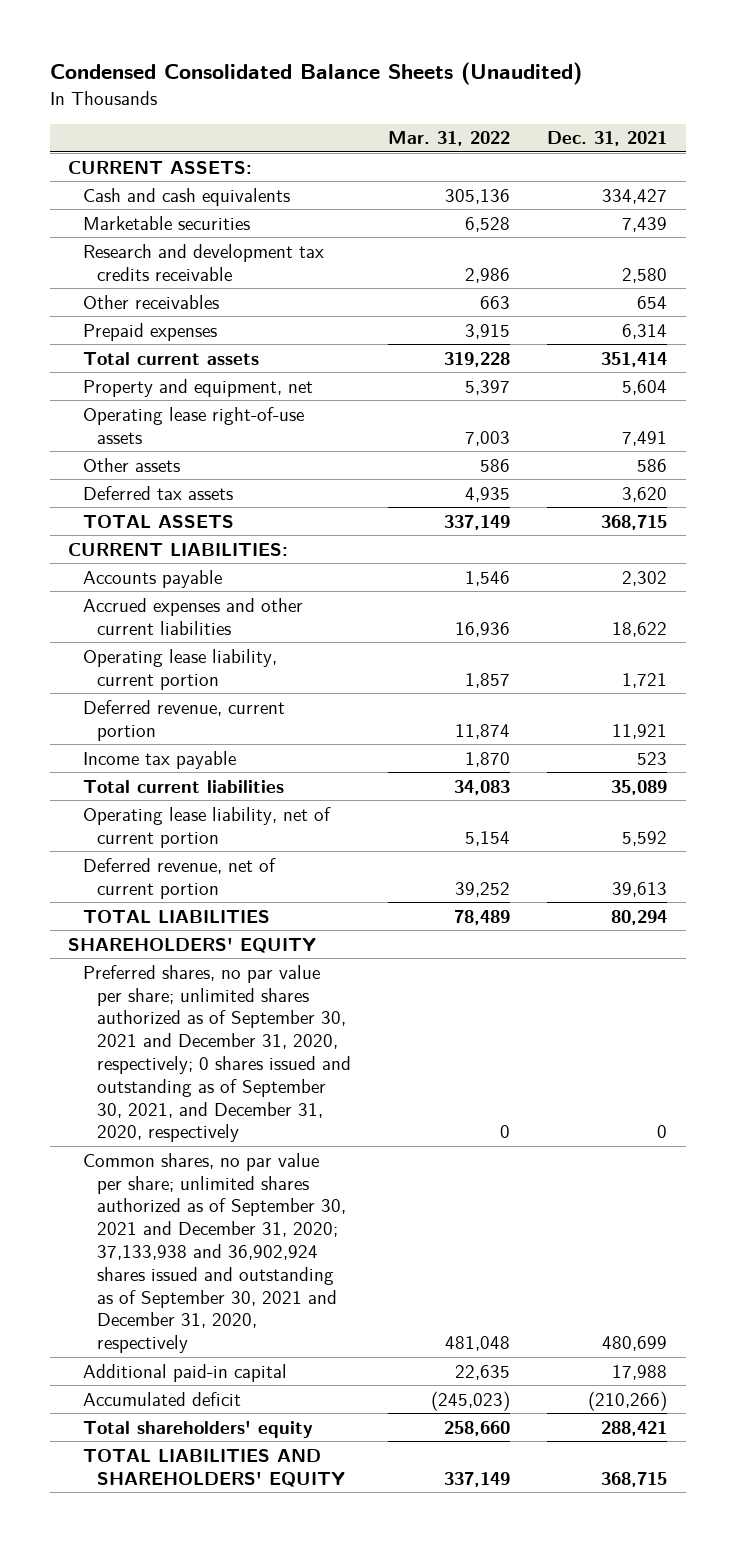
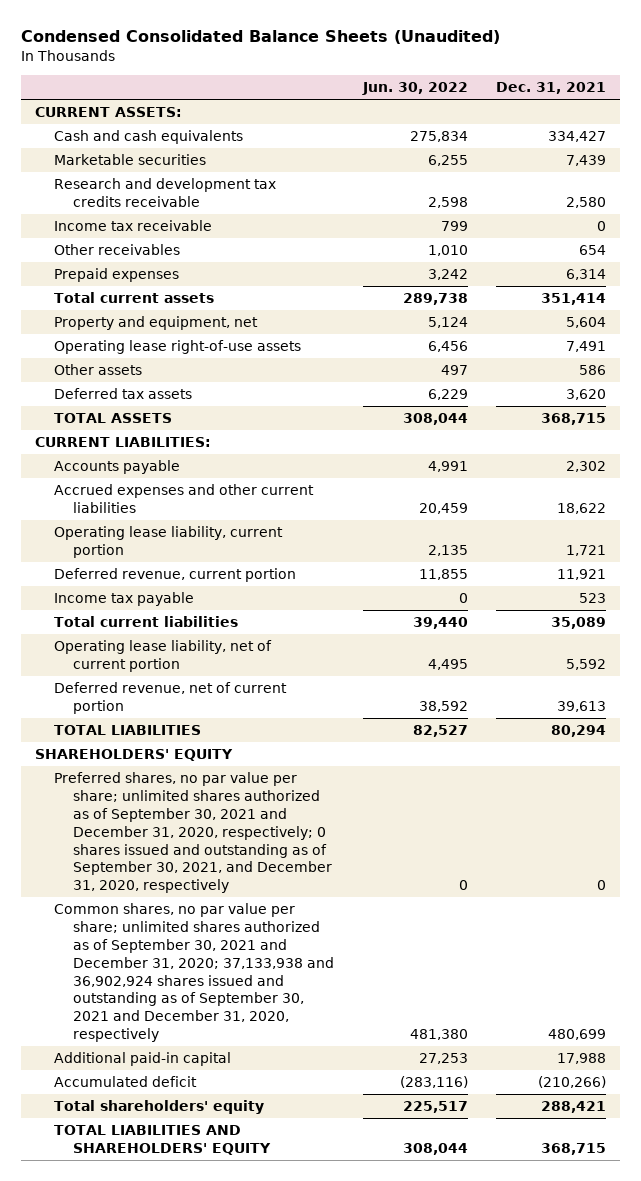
[388,131,511,147] Mar. 31, 2022 -> none
none -> [361,81,468,95] Jun. 30, 2022
none -> [54,220,213,232] Income tax receivable

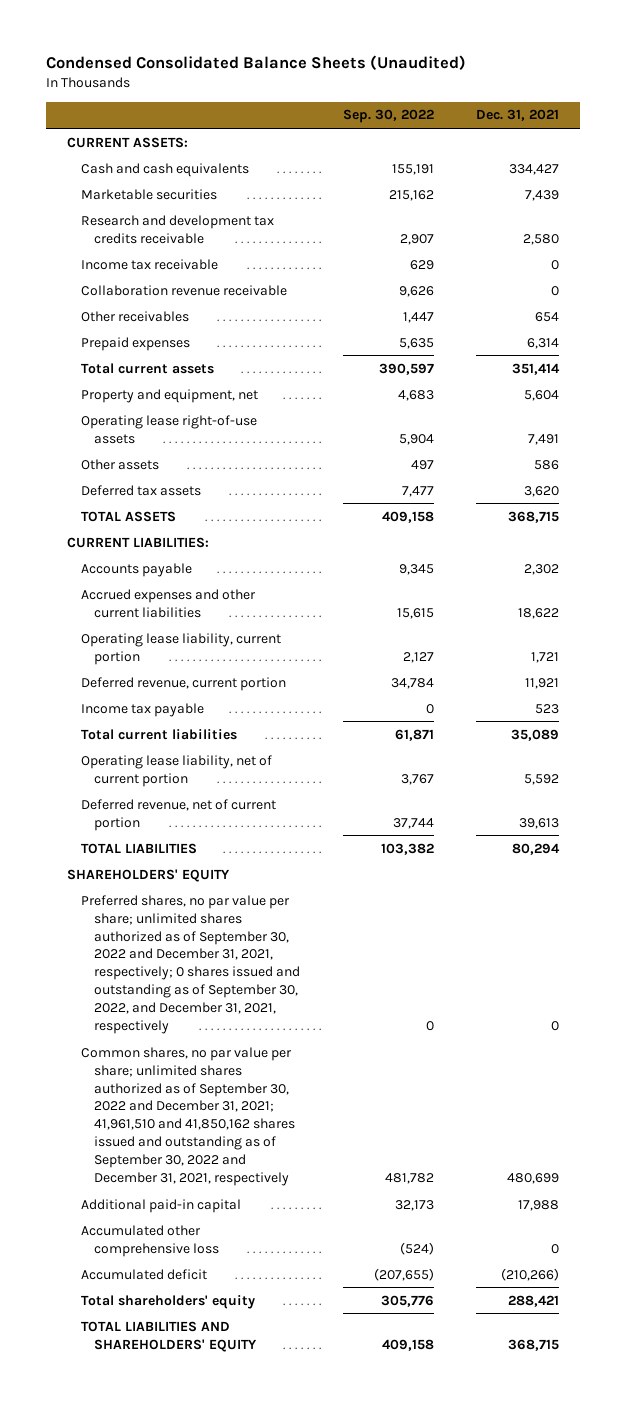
[361,81,468,95] Jun. 30, 2022 -> none
none -> [342,109,434,124] Sep. 30, 2022
none -> [80,284,287,296] Collaboration revenue receivable
[54,772,333,894] Preferred shares, no par value per share; unlimited shares authorized as of September 30, 2021 and December 31, 2020, respectively; 0 shares issued and outstanding as of September 30, 2021, and December 31, 2020, respectively -> [80,894,301,1035] Preferred shares, no par value per share; unlimited shares authorized as of September 30, 2022 and December 31, 2021, respectively; 0 shares issued and outstanding as of September 30, 2022, and December 31, 2021, respectively
[54,903,335,1043] Common shares, no par value per share; unlimited shares authorized as of September 30, 2021 and December 31, 2020; 37,133,938 and 36,902,924 shares issued and outstanding as of September 30, 2021 and December 31, 2020, respectively -> [80,1046,296,1187] Common shares, no par value per share; unlimited shares authorized as of September 30, 2022 and December 31, 2021; 41,961,510 and 41,850,162 shares issued and outstanding as of September 30, 2022 and December 31, 2021, respectively
none -> [80,1224,220,1257] Accumulated other comprehensive loss

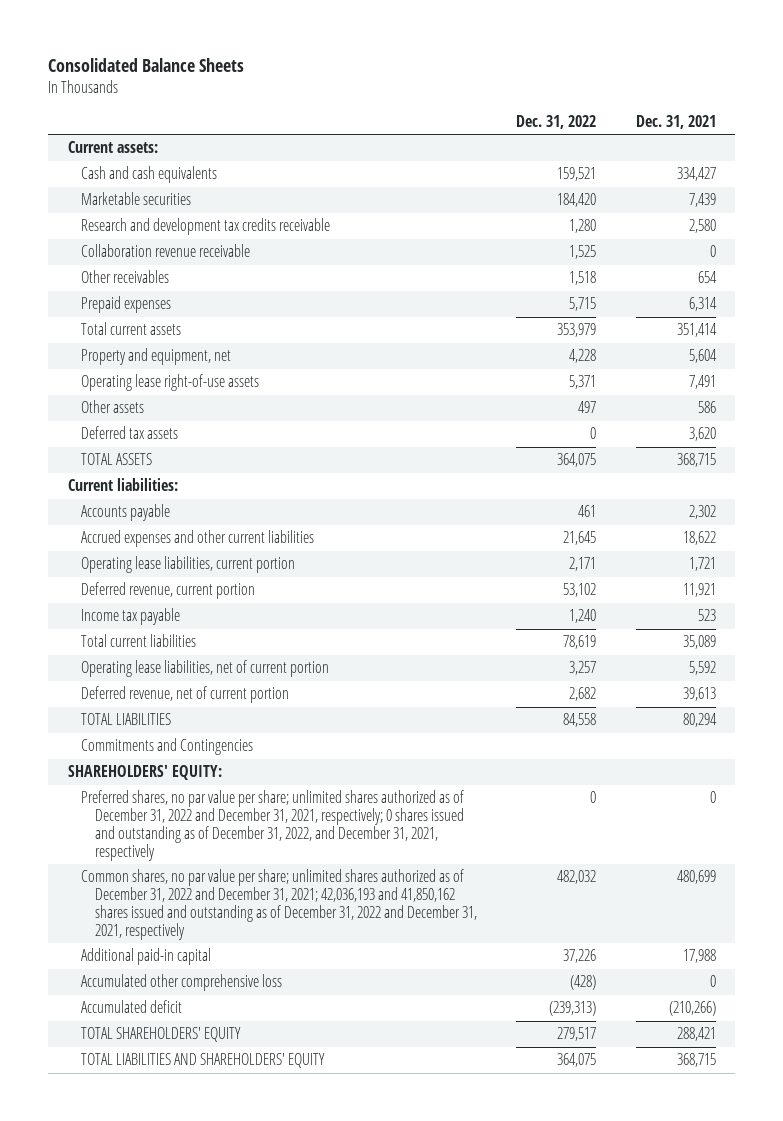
[46,55,467,71] Condensed Consolidated Balance Sheets (Unaudited) -> [47,57,244,72] Consolidated Balance Sheets
[342,109,434,124] Sep. 30, 2022 -> none
none -> [516,114,597,129] Dec. 31, 2022
[67,136,189,148] CURRENT ASSETS: -> [67,141,158,154] Current assets:
[80,258,218,270] Income tax receivable -> none
[67,536,210,548] CURRENT LIABILITIES: -> [67,478,178,492] Current liabilities:
[80,632,281,665] Operating lease liability, current portion -> [81,556,296,574] Operating lease liabilities, current portion
[80,754,272,787] Operating lease liability, net of current portion -> [81,660,330,678] Operating lease liabilities, net of current portion
none -> [81,738,254,756] Commitments and Contingencies
[67,868,231,882] SHAREHOLDERS' EQUITY -> [67,765,222,781] SHAREHOLDERS' EQUITY:
[80,894,301,1035] Preferred shares, no par value per share; unlimited shares authorized as of September 30, 2022 and December 31, 2021, respectively; 0 shares issued and outstanding as of September 30, 2022, and December 31, 2021, respectively -> [81,790,465,861] Preferred shares, no par value per share; unlimited shares authorized as of December 31, 2022 and December 31, 2021, respectively; 0 shares issued and outstanding as of December 31, 2022, and December 31, 2021, respectively
[80,1046,296,1187] Common shares, no par value per share; unlimited shares authorized as of September 30, 2022 and December 31, 2021; 41,961,510 and 41,850,162 shares issued and outstanding as of September 30, 2022 and December 31, 2021, respectively -> [81,869,478,940] Common shares, no par value per share; unlimited shares authorized as of December 31, 2022 and December 31, 2021; 42,036,193 and 41,850,162 shares issued and outstanding as of December 31, 2022 and December 31, 2021, respectively
[80,1294,255,1309] Total shareholders' equity -> [81,1027,242,1043] TOTAL SHAREHOLDERS' EQUITY

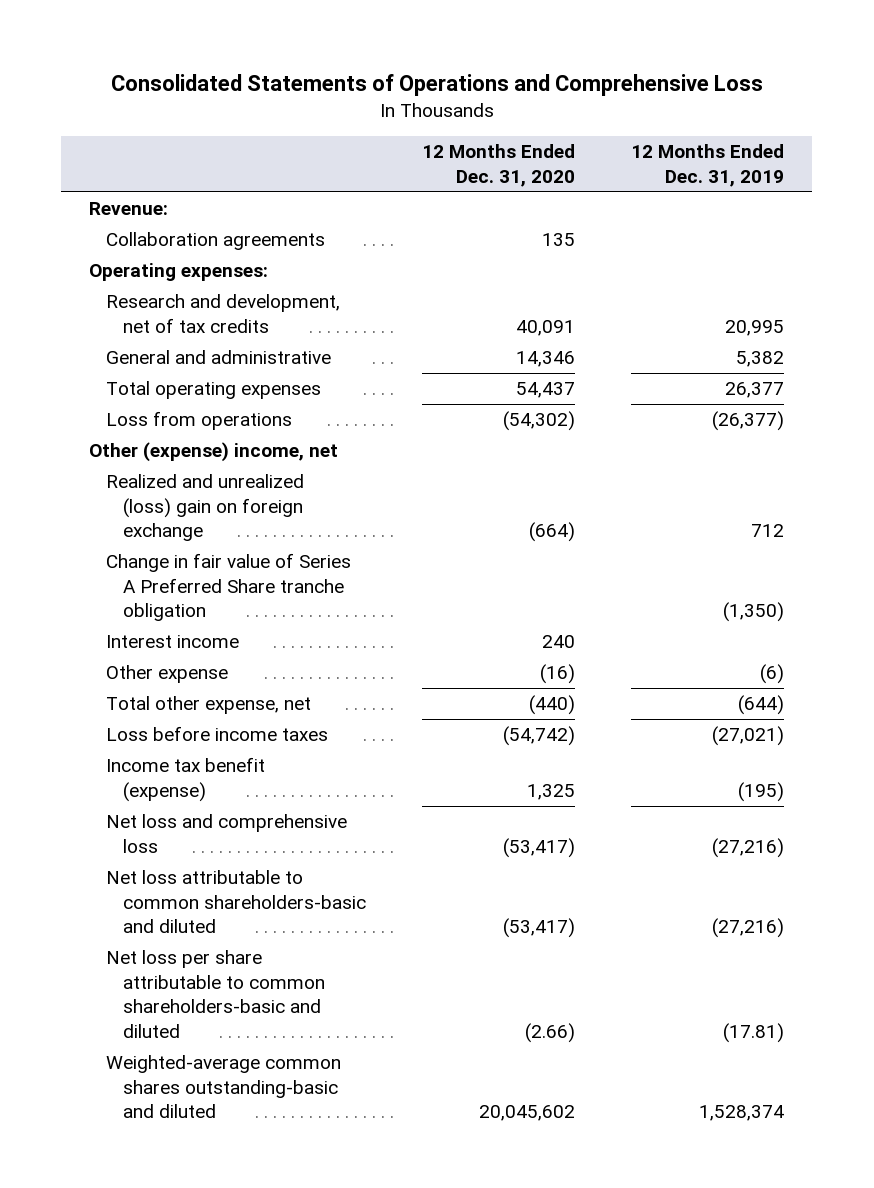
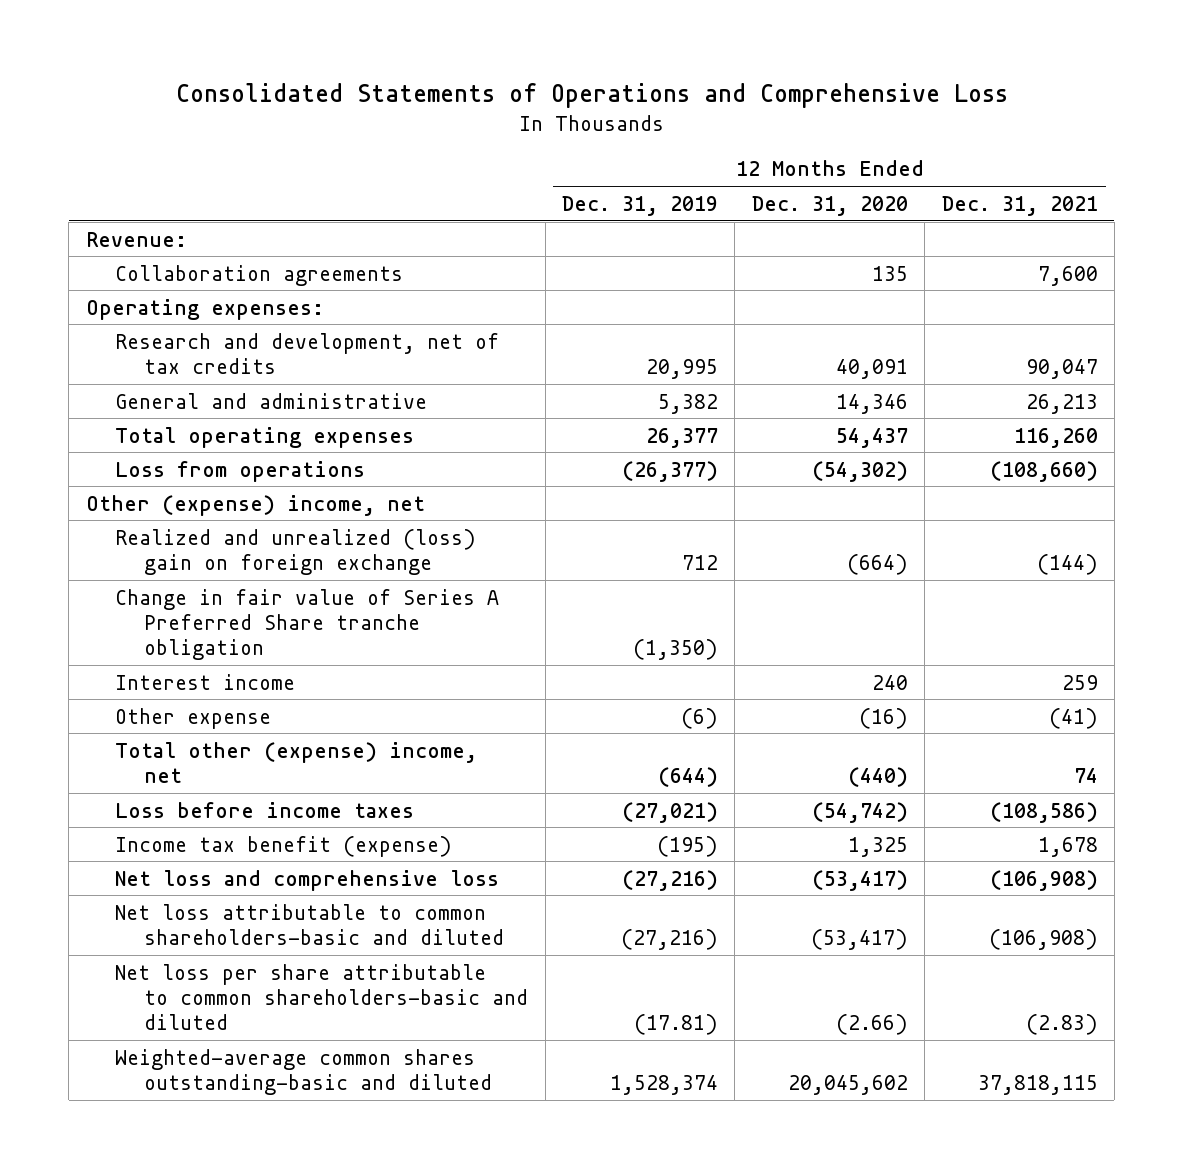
none -> [941,195,1098,216] Dec. 31, 2021
[106,696,312,715] Total other expense, net -> [114,741,477,783] Total other (expense) income, net

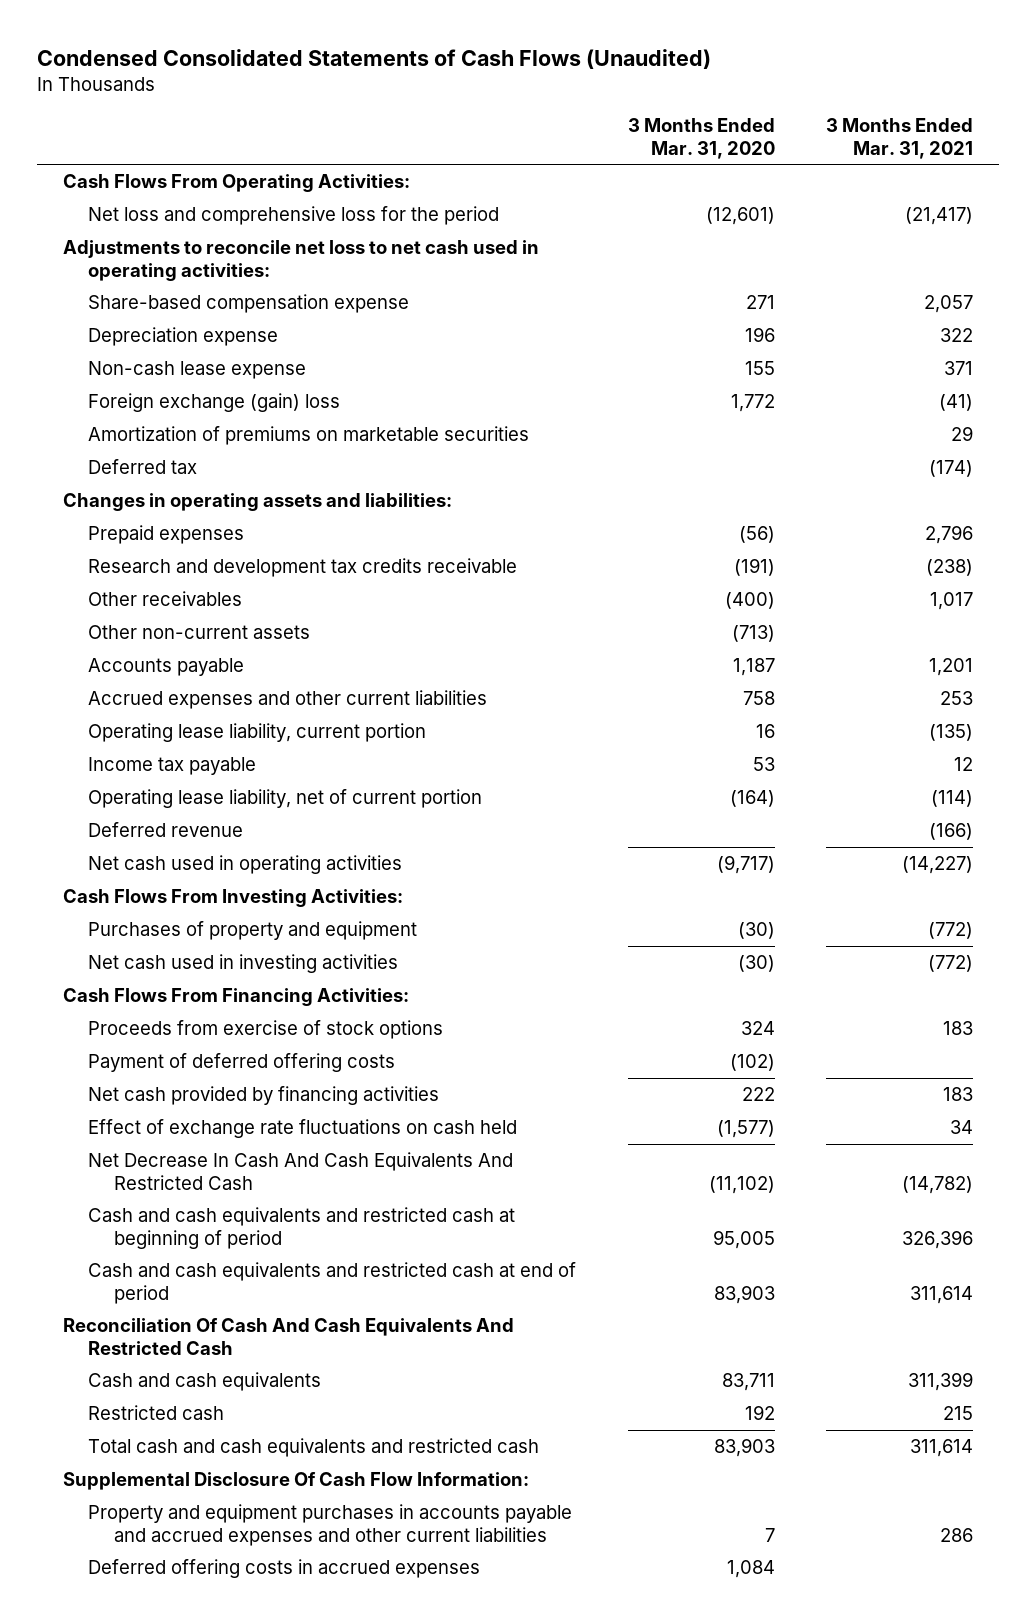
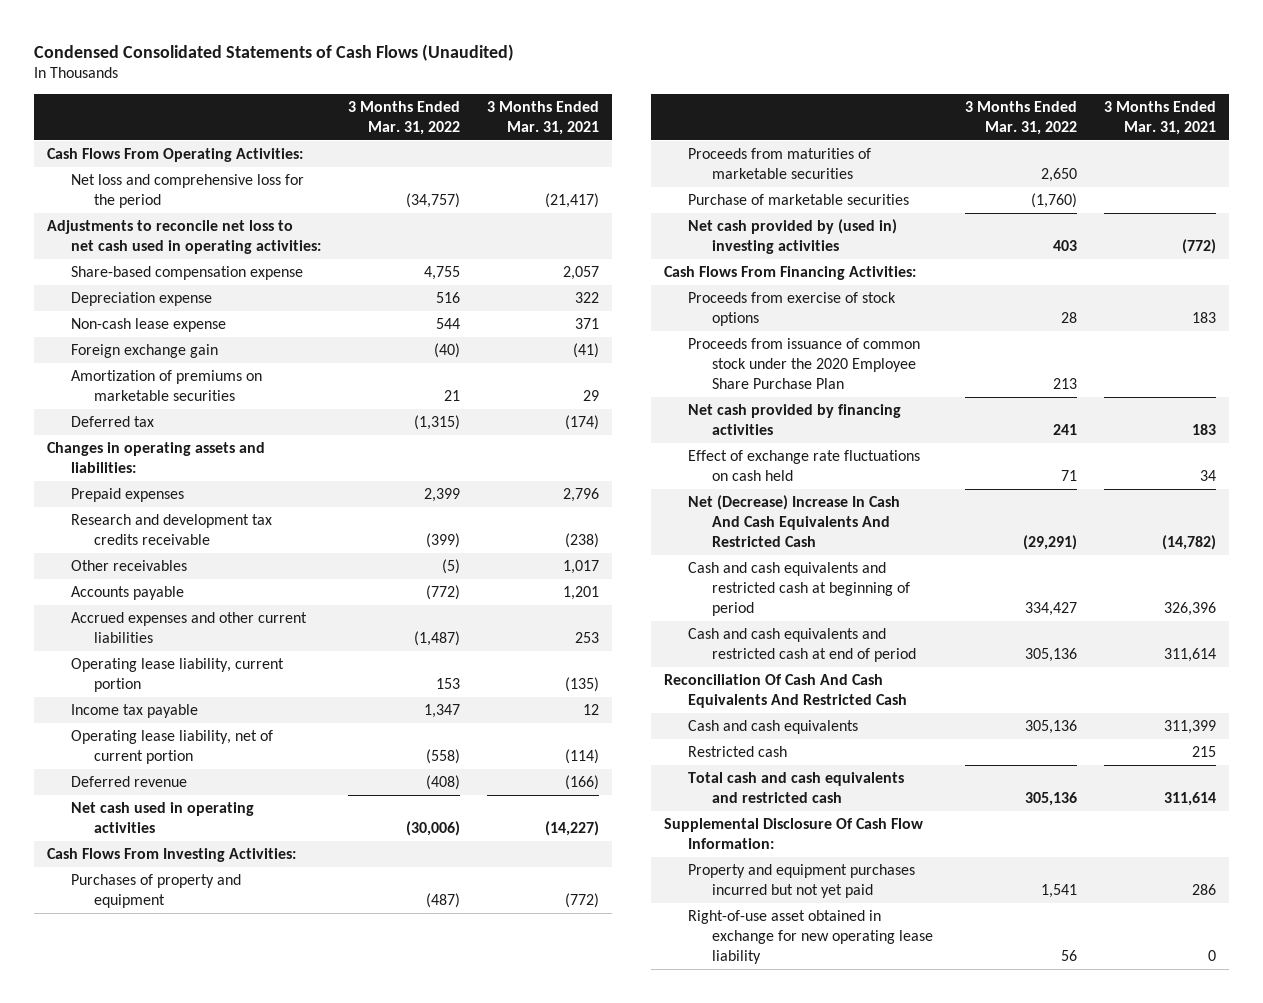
[627,118,775,159] 3 Months Ended Mar. 31, 2020 -> none
none -> [347,100,460,135] 3 Months Ended Mar. 31, 2022
[88,393,341,413] Foreign exchange (gain) loss -> [70,343,218,358] Foreign exchange gain
[88,625,311,640] Other non-current assets -> none
none -> [687,147,871,179] Proceeds from maturities of marketable securities
none -> [687,193,909,205] Purchase of marketable securities
[88,954,399,974] Net cash used in investing activities -> [687,218,897,254] Net cash provided by (used in) investing activities
[88,1053,396,1073] Payment of deferred offering costs -> none
none -> [687,337,920,389] Proceeds from issuance of common stock under the 2020 Employee Share Purchase Plan
[88,1152,514,1190] Net Decrease In Cash And Cash Equivalents And Restricted Cash -> [687,494,900,547] Net (Decrease) Increase In Cash And Cash Equivalents And Restricted Cash
[88,1559,481,1579] Deferred offering costs in accrued expenses -> none
[88,1504,573,1546] Property and equipment purchases in accounts payable and accrued expenses and other current liabilities -> [687,863,915,898] Property and equipment purchases incurred but not yet paid
none -> [687,909,933,964] Right-of-use asset obtained in exchange for new operating lease liability

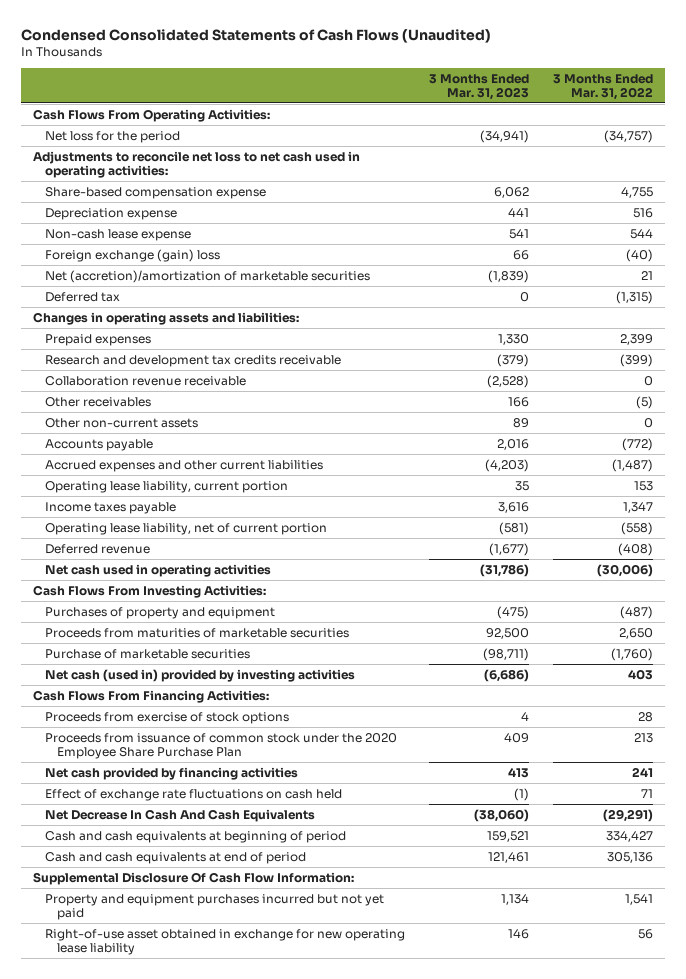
[486,100,599,135] 3 Months Ended Mar. 31, 2021 -> none
none -> [428,73,529,100] 3 Months Ended Mar. 31, 2023
[70,173,304,208] Net loss and comprehensive loss for the period -> [44,130,180,143] Net loss for the period
[70,343,218,358] Foreign exchange gain -> [44,248,220,262] Foreign exchange (gain) loss
[70,369,262,401] Amortization of premiums on marketable securities -> [44,269,370,283] Net (accretion)/amortization of marketable securities
none -> [44,375,246,386] Collaboration revenue receivable
none -> [44,417,198,428] Other non-current assets
[70,703,198,718] Income tax payable -> [44,501,176,514] Income taxes payable
[687,218,897,254] Net cash provided by (used in) investing activities -> [44,668,355,682] Net cash (used in) provided by investing activities
[664,673,907,708] Reconciliation Of Cash And Cash Equivalents And Restricted Cash -> none
[687,719,858,734] Cash and cash equivalents -> none
[687,745,787,757] Restricted cash -> none
[687,771,904,803] Total cash and cash equivalents and restricted cash -> none
[687,494,900,547] Net (Decrease) Increase In Cash And Cash Equivalents And Restricted Cash -> [44,808,315,822] Net Decrease In Cash And Cash Equivalents
[687,561,910,616] Cash and cash equivalents and restricted cash at beginning of period -> [44,830,346,843] Cash and cash equivalents at beginning of period
[687,627,916,662] Cash and cash equivalents and restricted cash at end of period -> [44,851,306,864] Cash and cash equivalents at end of period

